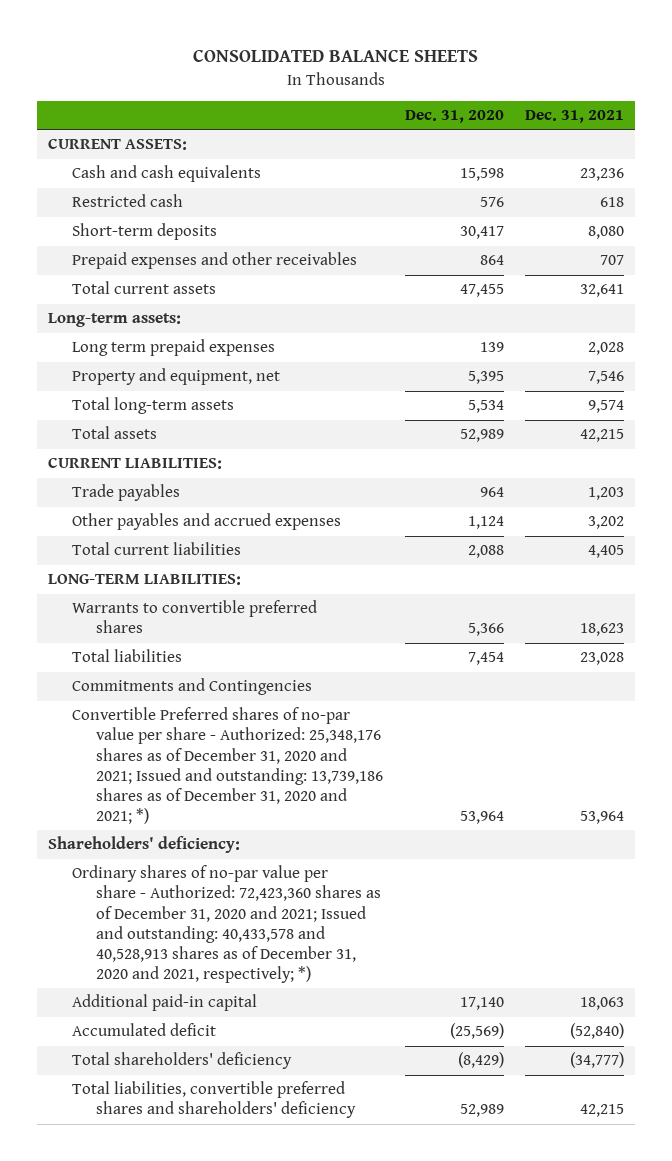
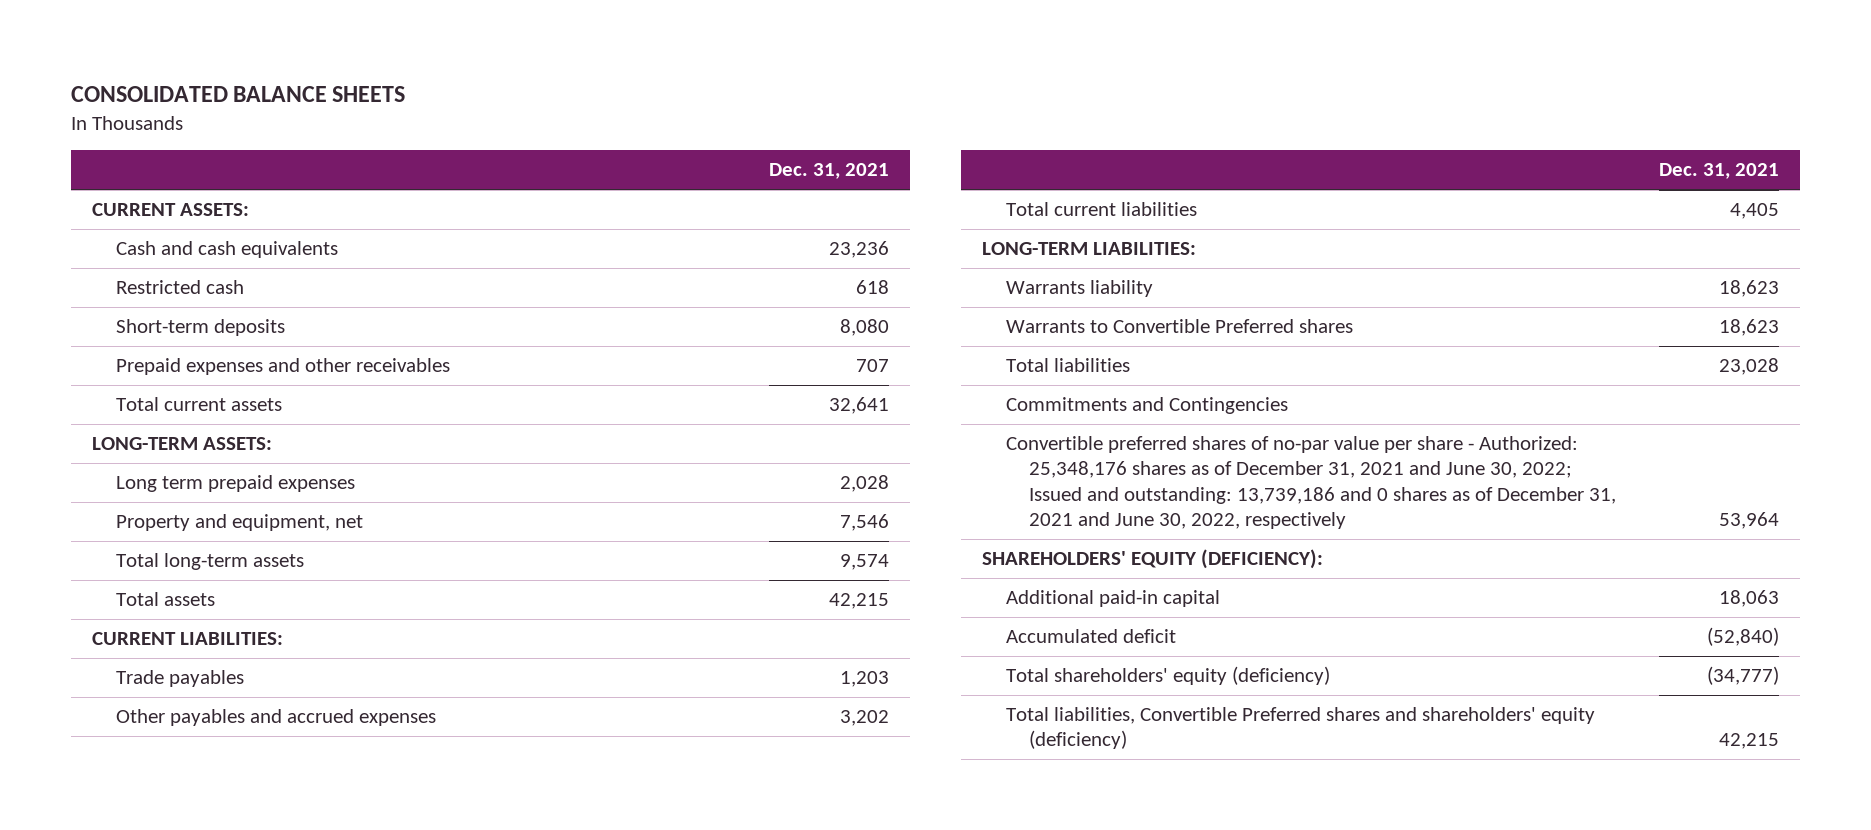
[404,110,504,124] Dec. 31, 2020 -> none
[47,313,181,328] Long-term assets: -> [92,437,273,451] LONG-TERM ASSETS:
[71,600,317,634] Warrants to convertible preferred shares -> [1005,280,1153,298] Warrants liability
none -> [1005,319,1353,334] Warrants to Convertible Preferred shares
[71,865,382,983] Ordinary shares of no-par value per share - Authorized: 72,423,360 shares as of December 31, 2020 and 2021; Issued and outstanding: 40,433,578 and 40,528,913 shares as of December 31, 2020 and 2021, respectively; *) -> none
[71,707,384,824] Convertible Preferred shares of no-par value per share - Authorized: 25,348,176 shares as of December 31, 2020 and 2021; Issued and outstanding: 13,739,186 shares as of December 31, 2020 and 2021; *) -> [1005,436,1617,529] Convertible preferred shares of no-par value per share - Authorized: 25,348,176 shares as of December 31, 2021 and June 30, 2022; Issued and outstanding: 13,739,186 and 0 shares as of December 31, 2021 and June 30, 2022, respectively
[47,836,240,854] Shareholders' deficiency: -> [982,549,1324,570] SHAREHOLDERS' EQUITY (DEFICIENCY):
[71,1052,292,1070] Total shareholders' deficiency -> [1005,666,1330,686] Total shareholders' equity (deficiency)
[71,1081,357,1119] Total liabilities, convertible preferred shares and shareholders' deficiency -> [1005,707,1595,750] Total liabilities, Convertible Preferred shares and shareholders' equity (deficiency)

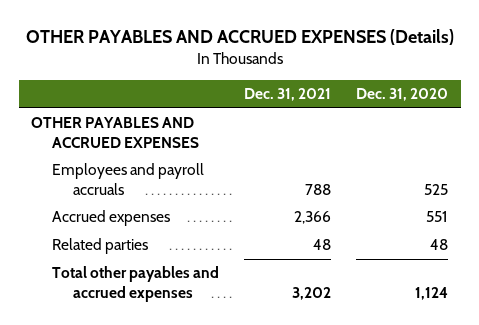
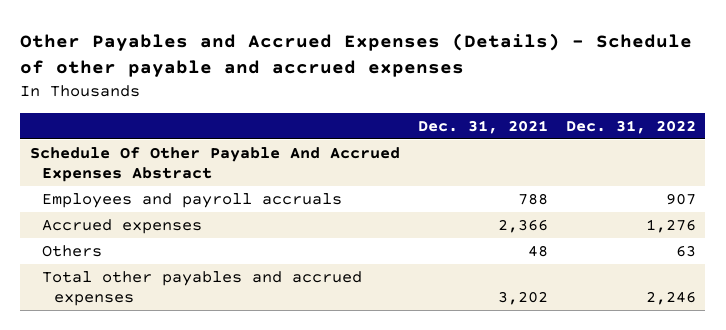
[25,29,454,46] OTHER PAYABLES AND ACCRUED EXPENSES (Details) -> [20,32,693,78] Other Payables and Accrued Expenses (Details) - Schedule of other payable and accrued expenses
[356,88,449,102] Dec. 31, 2020 -> none
none -> [565,120,696,135] Dec. 31, 2022
[31,117,200,148] OTHER PAYABLES AND ACCRUED EXPENSES -> none
none -> [29,146,400,182] Schedule Of Other Payable And Accrued Expenses Abstract
[52,238,149,255] Related parties -> none
none -> [41,244,102,257] Others

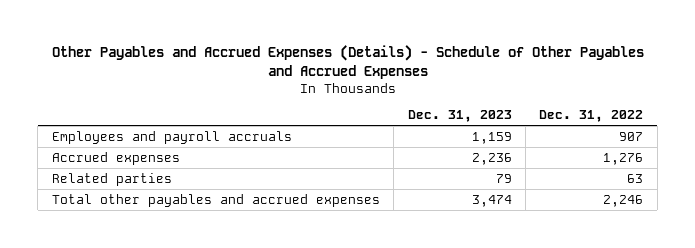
[20,32,693,78] Other Payables and Accrued Expenses (Details) - Schedule of other payable and accrued expenses -> [51,44,644,80] Other Payables and Accrued Expenses (Details) - Schedule of Other Payables and Accrued Expenses
[417,120,548,135] Dec. 31, 2021 -> none
none -> [407,110,512,123] Dec. 31, 2023
[29,146,400,182] Schedule Of Other Payable And Accrued Expenses Abstract -> none
[41,244,102,257] Others -> [51,172,172,186] Related parties

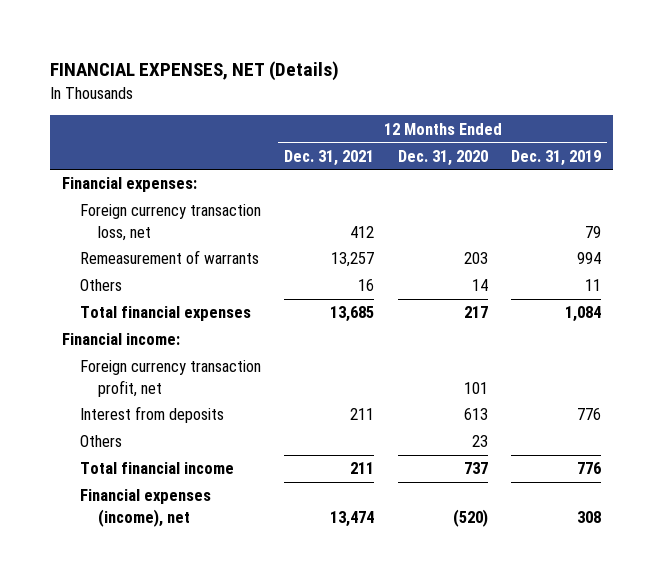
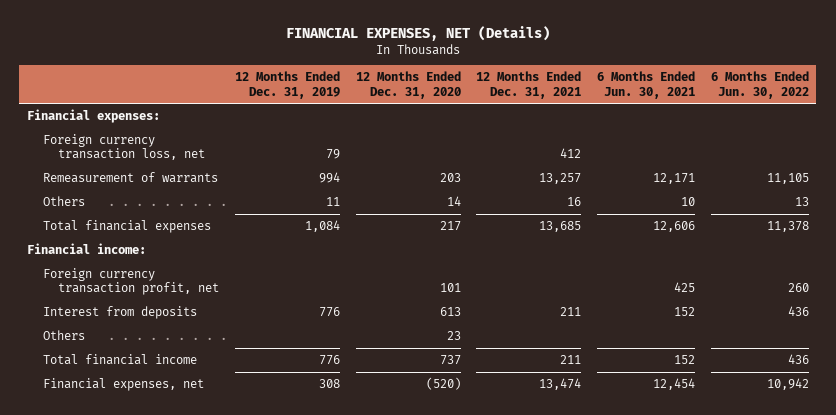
none -> [596,71,695,99] 6 Months Ended Jun. 30, 2021
none -> [710,71,809,99] 6 Months Ended Jun. 30, 2022
[79,489,211,527] Financial expenses (income), net -> [42,377,204,391] Financial expenses, net

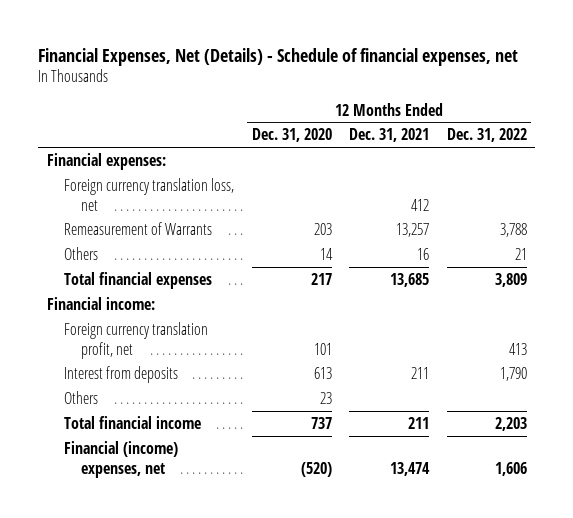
[285,25,550,41] FINANCIAL EXPENSES, NET (Details) -> [37,47,518,66] Financial Expenses, Net (Details) - Schedule of financial expenses, net
[234,71,340,99] 12 Months Ended Dec. 31, 2019 -> none
[596,71,695,99] 6 Months Ended Jun. 30, 2021 -> none
[710,71,809,99] 6 Months Ended Jun. 30, 2022 -> none
none -> [446,128,527,143] Dec. 31, 2022
[42,133,206,161] Foreign currency transaction loss, net -> [63,177,234,211] Foreign currency translation loss, net
[42,171,218,183] Remeasurement of warrants -> [63,221,212,235] Remeasurement of Warrants
[42,267,220,296] Foreign currency transaction profit, net -> [63,321,208,359] Foreign currency translation profit, net
[42,377,204,391] Financial expenses, net -> [63,440,178,478] Financial (income) expenses, net

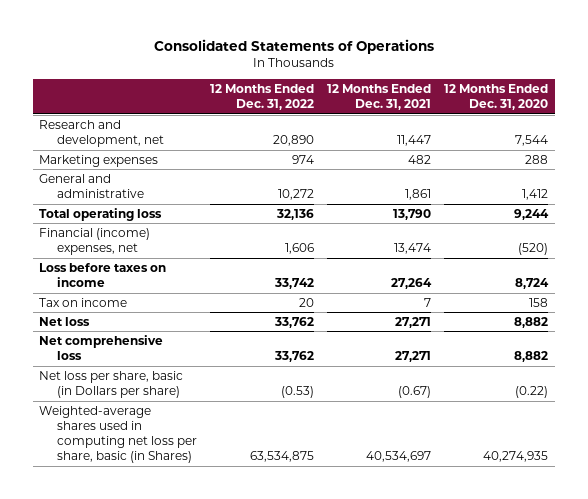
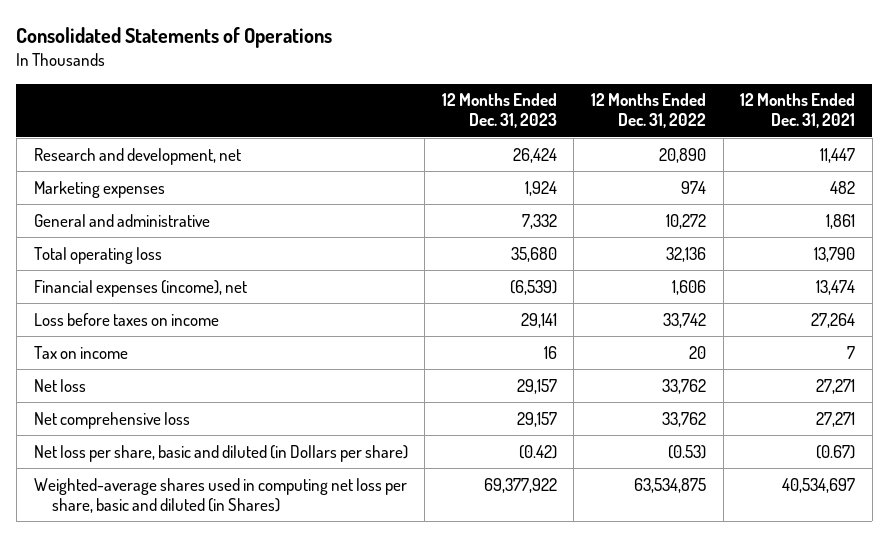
[444,83,549,110] 12 Months Ended Dec. 31, 2020 -> none
none -> [441,93,557,129] 12 Months Ended Dec. 31, 2023
[39,227,151,255] Financial (income) expenses, net -> [33,279,247,297] Financial expenses (income), net
[39,370,184,398] Net loss per share, basic (in Dollars per share) -> [33,444,408,462] Net loss per share, basic and diluted (in Dollars per share)
[39,405,198,464] Weighted-average shares used in computing net loss per share, basic (in Shares) -> [33,477,407,513] Weighted-average shares used in computing net loss per share, basic and diluted (in Shares)

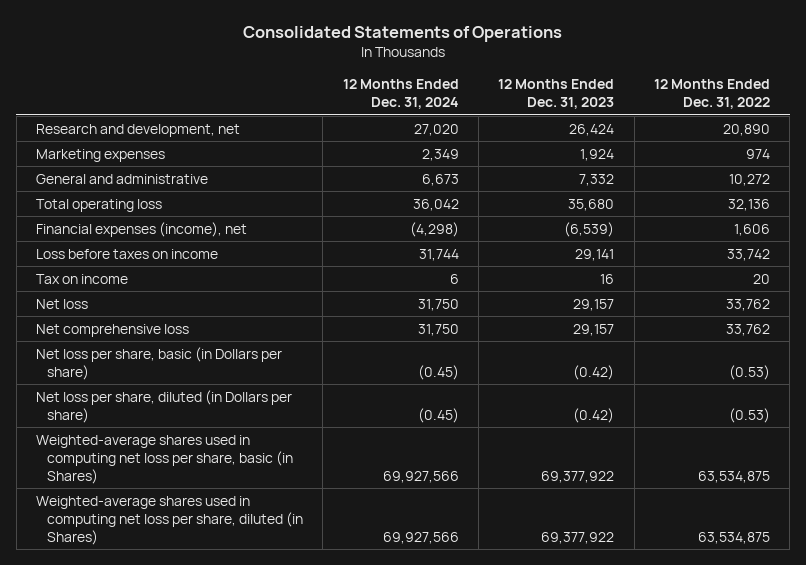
[740,93,856,129] 12 Months Ended Dec. 31, 2021 -> none
none -> [342,79,459,110] 12 Months Ended Dec. 31, 2024
[33,444,408,462] Net loss per share, basic and diluted (in Dollars per share) -> [35,346,282,380] Net loss per share, basic (in Dollars per share)
none -> [35,389,292,423] Net loss per share, diluted (in Dollars per share)
[33,477,407,513] Weighted-average shares used in computing net loss per share, basic and diluted (in Shares) -> [35,434,293,484] Weighted-average shares used in computing net loss per share, basic (in Shares)
none -> [35,495,303,545] Weighted-average shares used in computing net loss per share, diluted (in Shares)

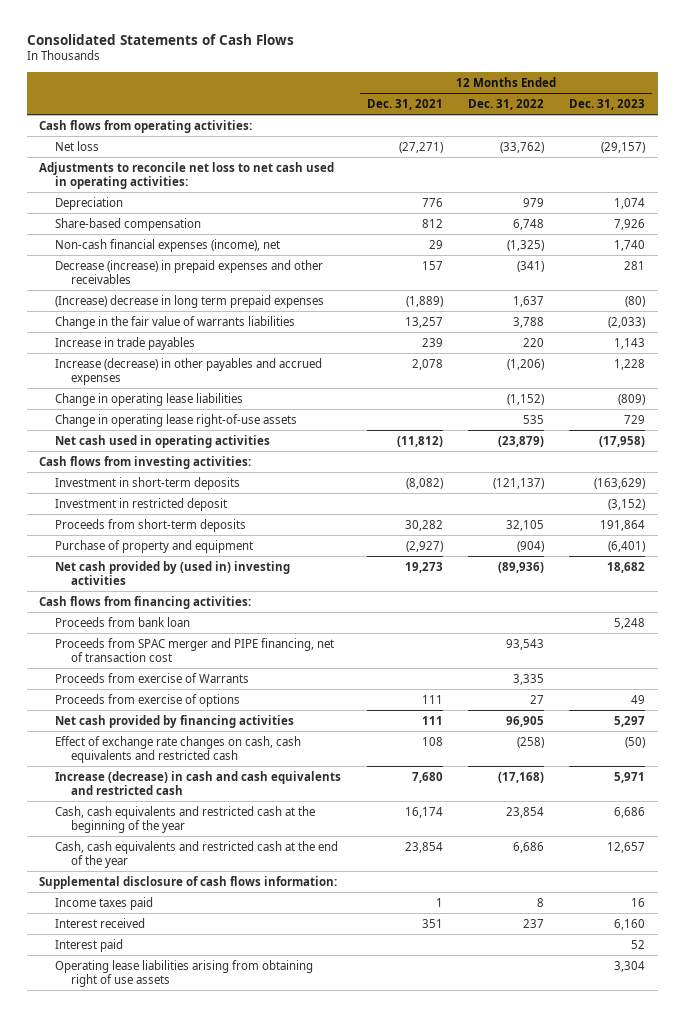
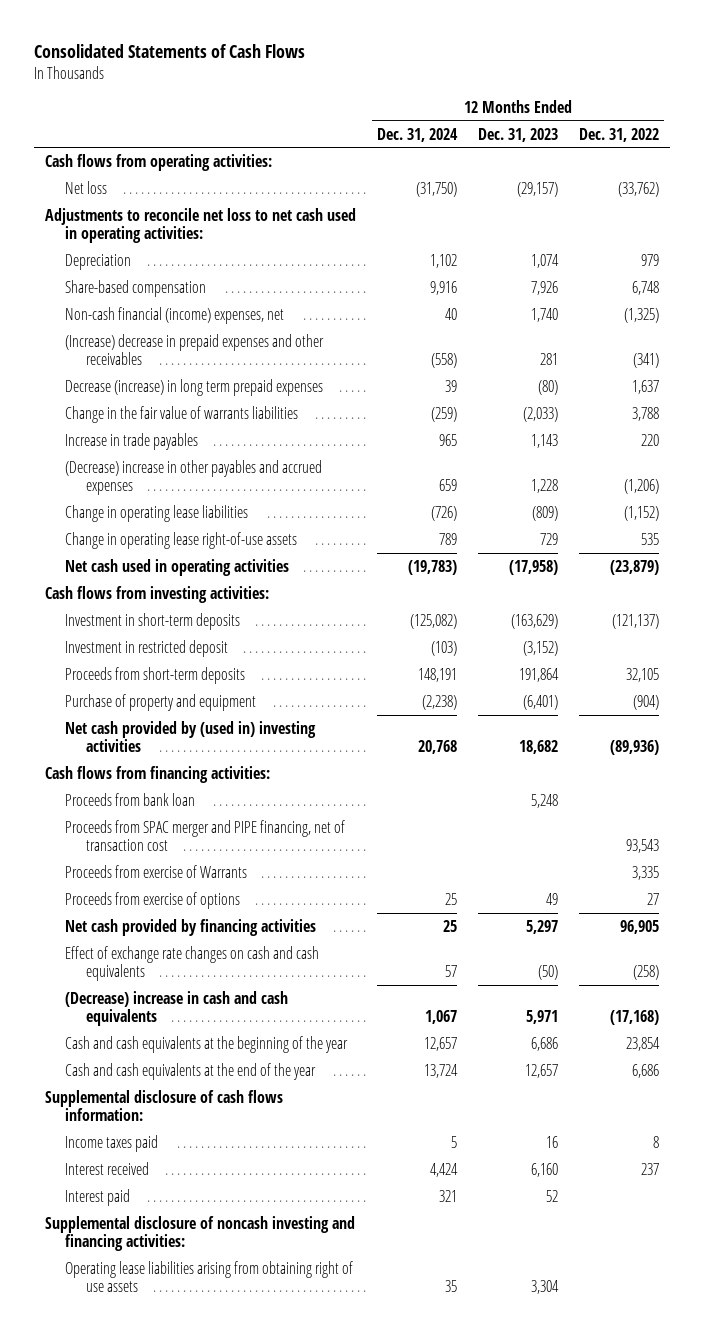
[366,99,443,111] Dec. 31, 2021 -> none
none -> [376,127,458,142] Dec. 31, 2024
[55,238,281,252] Non-cash financial expenses (income), net -> [65,306,285,324] Non-cash financial (income) expenses, net
[55,259,324,284] Decrease (increase) in prepaid expenses and other receivables -> [65,333,325,366] (Increase) decrease in prepaid expenses and other receivables
[55,294,325,308] (Increase) decrease in long term prepaid expenses -> [65,378,324,396] Decrease (increase) in long term prepaid expenses
[55,357,323,385] Increase (decrease) in other payables and accrued expenses -> [65,459,323,496] (Decrease) increase in other payables and accrued expenses
[55,735,302,763] Effect of exchange rate changes on cash, cash equivalents and restricted cash -> [65,945,320,982] Effect of exchange rate changes on cash and cash equivalents
[55,770,342,795] Increase (decrease) in cash and cash equivalents and restricted cash -> [65,990,289,1027] (Decrease) increase in cash and cash equivalents
[55,805,316,833] Cash, cash equivalents and restricted cash at the beginning of the year -> [65,1035,349,1053] Cash and cash equivalents at the beginning of the year
[55,840,339,868] Cash, cash equivalents and restricted cash at the end of the year -> [65,1062,317,1080] Cash and cash equivalents at the end of the year
none -> [44,1215,355,1252] Supplemental disclosure of noncash investing and financing activities:

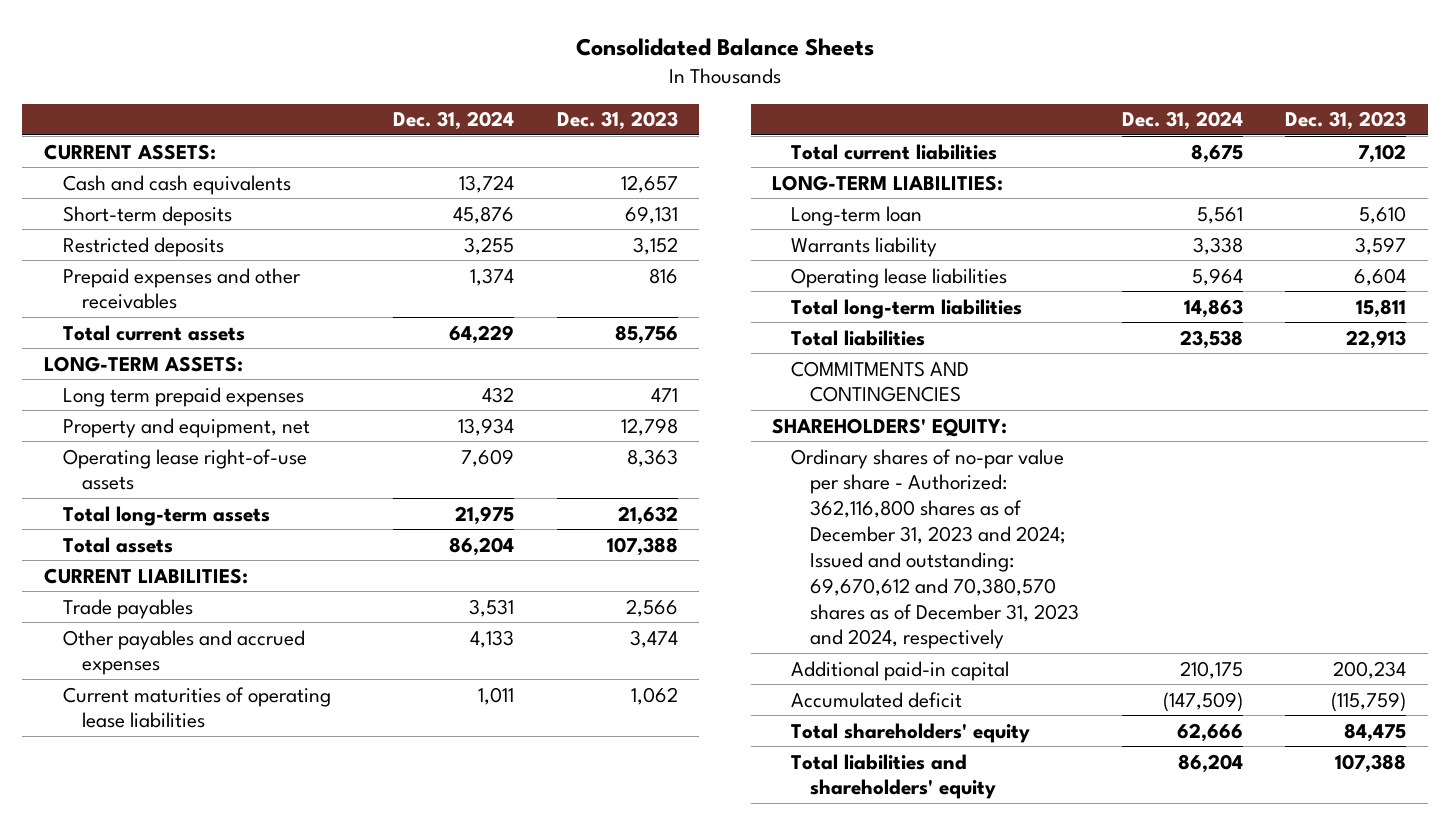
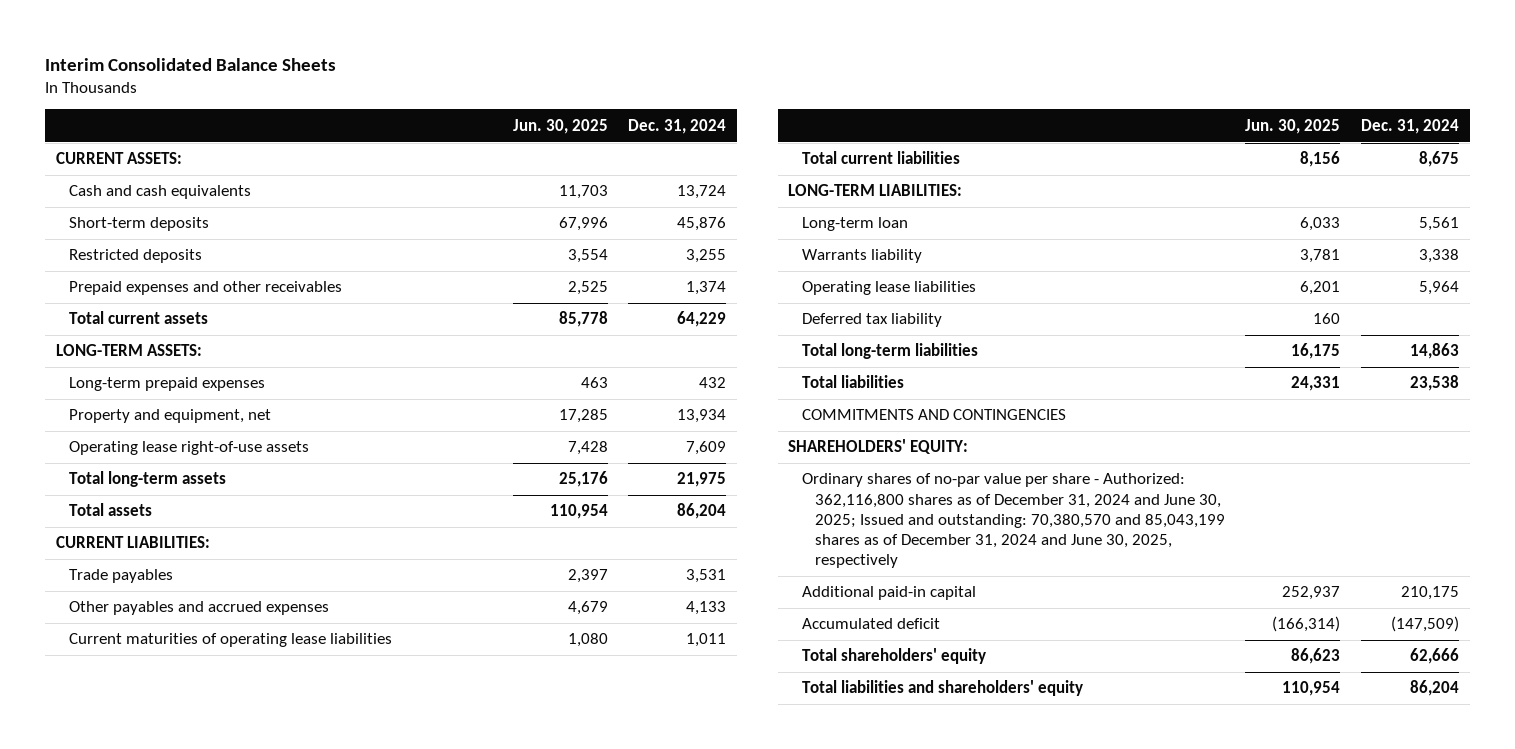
[575,37,874,56] Consolidated Balance Sheets -> [45,57,337,71] Interim Consolidated Balance Sheets
[556,111,678,131] Dec. 31, 2023 -> none
none -> [512,118,608,134] Jun. 30, 2025
[62,386,304,407] Long term prepaid expenses -> [68,377,265,392] Long-term prepaid expenses
none -> [801,313,942,328] Deferred tax liability
[791,448,1080,650] Ordinary shares of no-par value per share - Authorized: 362,116,800 shares as of December 31, 2023 and 2024; Issued and outstanding: 69,670,612 and 70,380,570 shares as of December 31, 2023 and 2024, respectively -> [801,473,1225,569] Ordinary shares of no-par value per share - Authorized: 362,116,800 shares as of December 31, 2024 and June 30, 2025; Issued and outstanding: 70,380,570 and 85,043,199 shares as of December 31, 2024 and June 30, 2025, respectively

